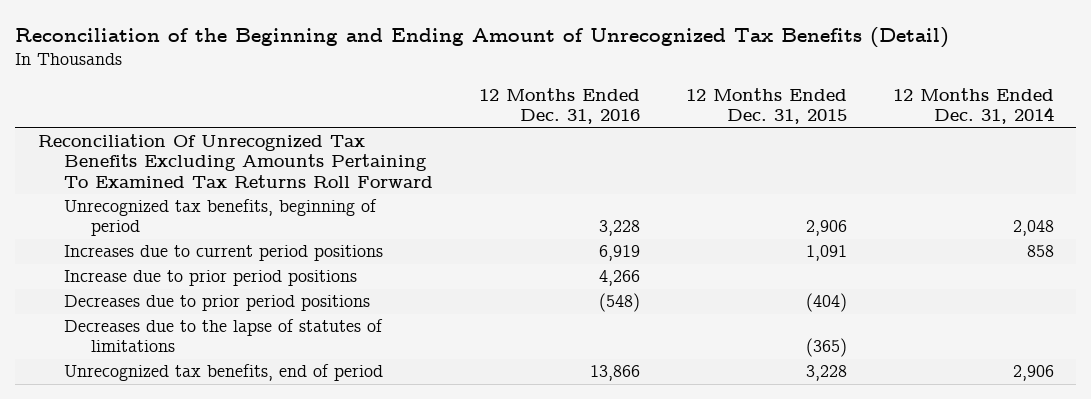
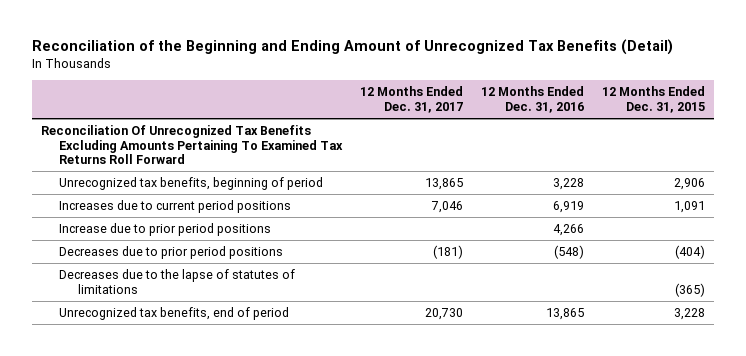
[892,88,1054,125] 12 Months Ended Dec. 31, 2014 -> none
none -> [360,86,464,113] 12 Months Ended Dec. 31, 2017
[590,365,641,382] 13,866 -> [546,308,585,321] 13,865

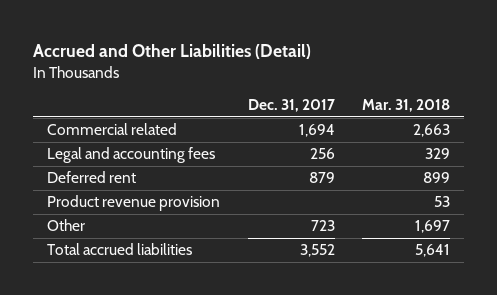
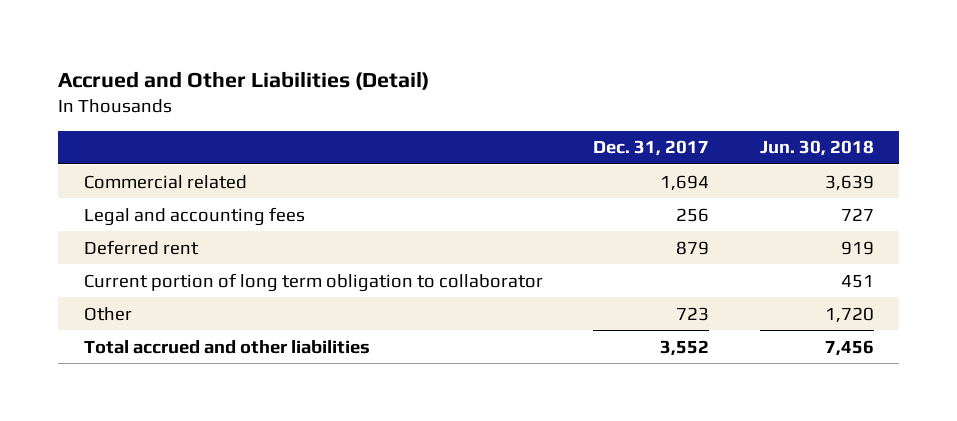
[362,99,451,113] Mar. 31, 2018 -> none
none -> [759,140,874,157] Jun. 30, 2018
[46,195,220,212] Product revenue provision -> none
none -> [83,272,543,292] Current portion of long term obligation to collaborator
[46,243,192,256] Total accrued liabilities -> [83,339,370,354] Total accrued and other liabilities

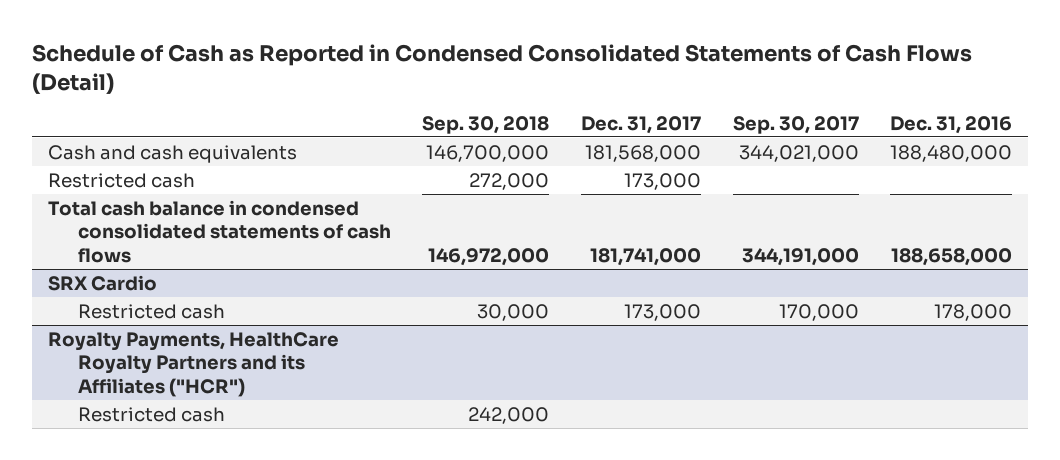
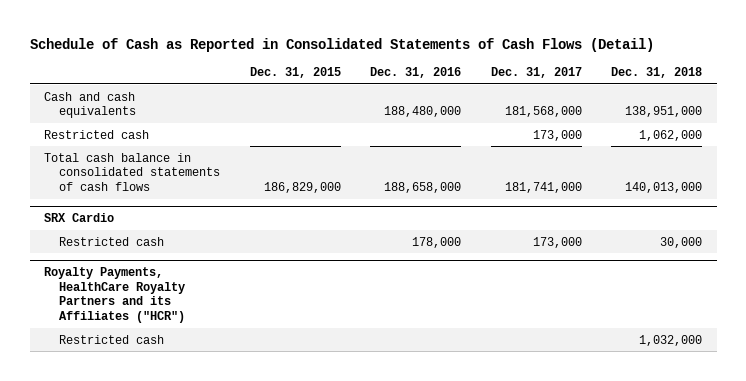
[32,44,973,95] Schedule of Cash as Reported in Condensed Consolidated Statements of Cash Flows (Detail) -> [29,37,654,52] Schedule of Cash as Reported in Consolidated Statements of Cash Flows (Detail)
[422,115,550,134] Sep. 30, 2018 -> none
[732,115,859,134] Sep. 30, 2017 -> none
none -> [249,67,341,79] Dec. 31, 2015
none -> [611,67,703,79] Dec. 31, 2018
[47,199,391,263] Total cash balance in condensed consolidated statements of cash flows -> [44,152,221,192] Total cash balance in consolidated statements of cash flows

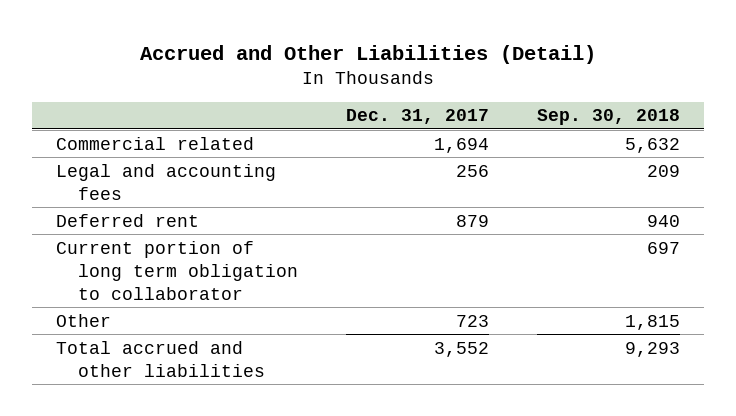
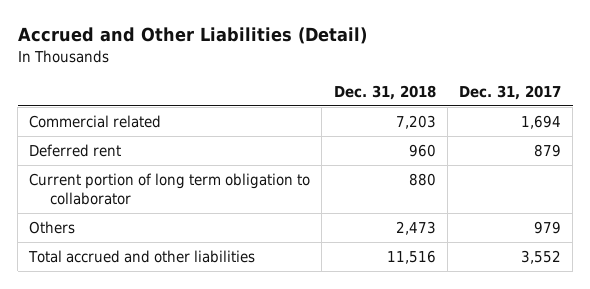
[537,109,681,126] Sep. 30, 2018 -> none
none -> [333,84,436,100] Dec. 31, 2018
[55,163,276,200] Legal and accounting fees -> none
[55,313,111,327] Other -> [29,220,76,234] Others
[456,314,490,327] 723 -> [534,220,562,234] 979

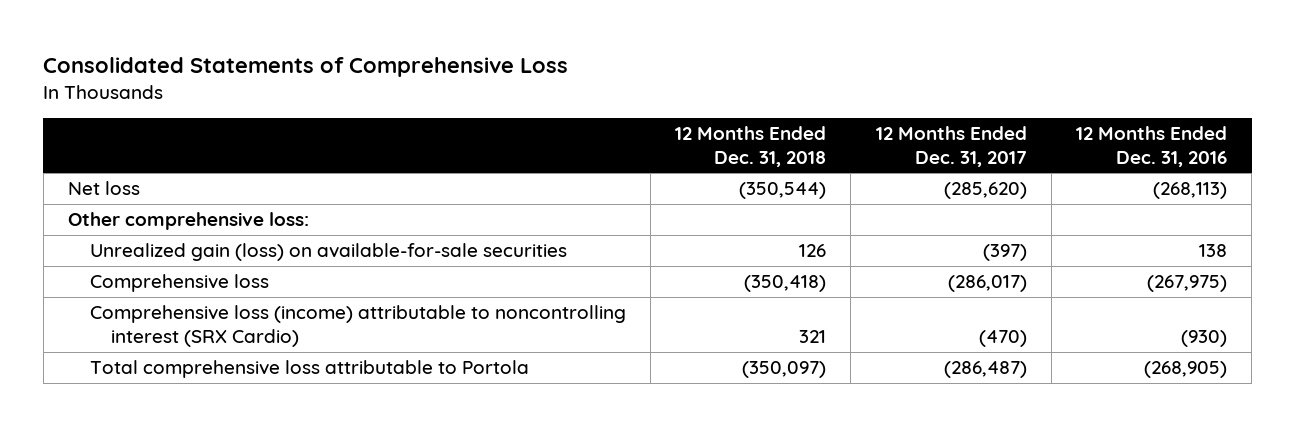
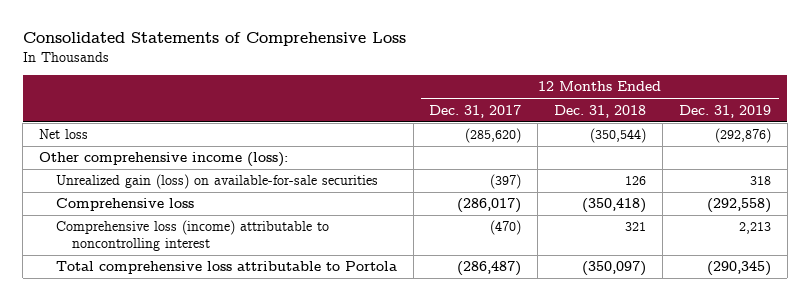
[1076,126,1228,167] 12 Months Ended Dec. 31, 2016 -> none
none -> [678,104,771,118] Dec. 31, 2019
[67,212,309,231] Other comprehensive loss: -> [38,152,288,168] Other comprehensive income (loss):
[89,305,626,347] Comprehensive loss (income) attributable to noncontrolling interest (SRX Cardio) -> [55,220,329,252] Comprehensive loss (income) attributable to noncontrolling interest

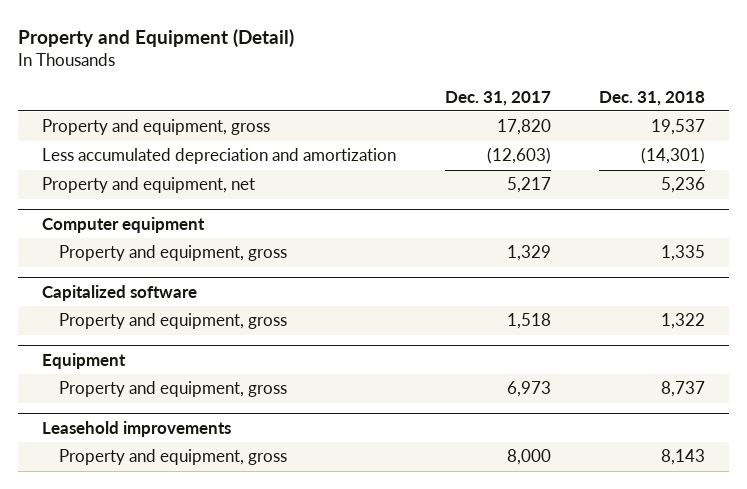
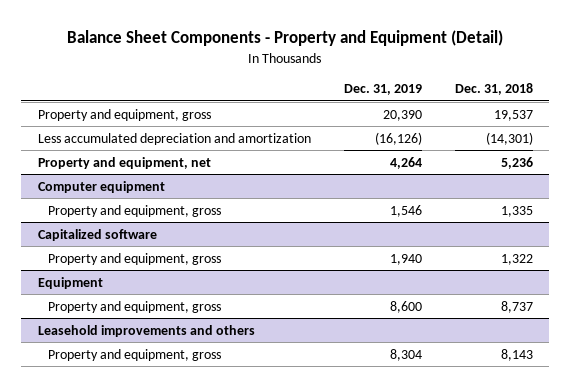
[17,28,294,47] Property and Equipment (Detail) -> [67,30,504,47] Balance Sheet Components - Property and Equipment (Detail)
[444,90,551,106] Dec. 31, 2017 -> none
none -> [343,84,422,96] Dec. 31, 2019
[42,420,232,437] Leasehold improvements -> [37,324,255,337] Leasehold improvements and others

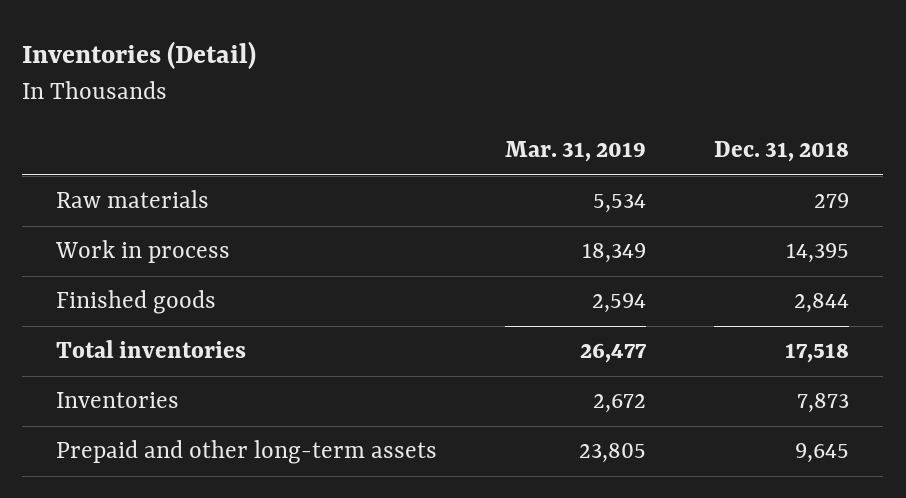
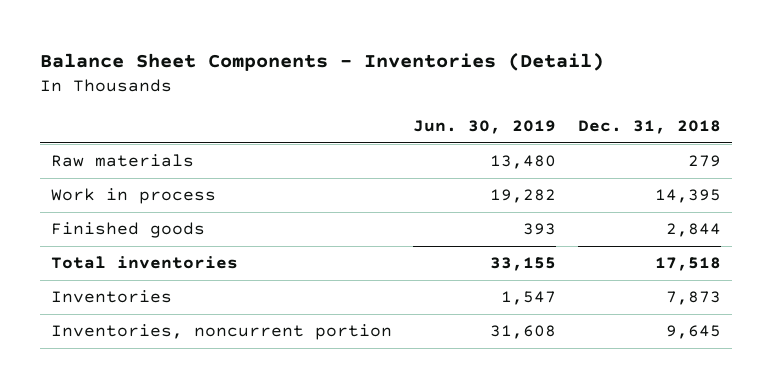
[22,41,257,70] Inventories (Detail) -> [39,53,604,72] Balance Sheet Components - Inventories (Detail)
[505,141,647,163] Mar. 31, 2019 -> none
none -> [413,120,557,135] Jun. 30, 2019
[56,440,438,465] Prepaid and other long-term assets -> [50,324,392,341] Inventories, noncurrent portion

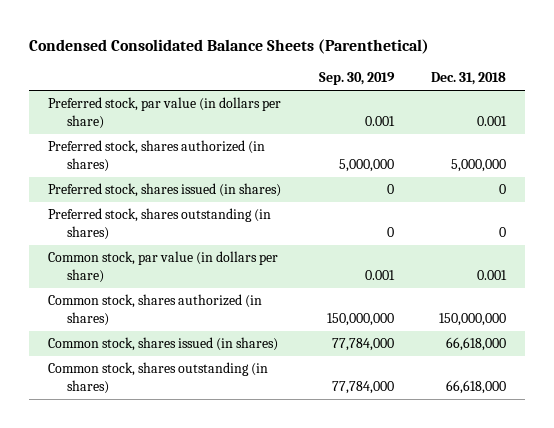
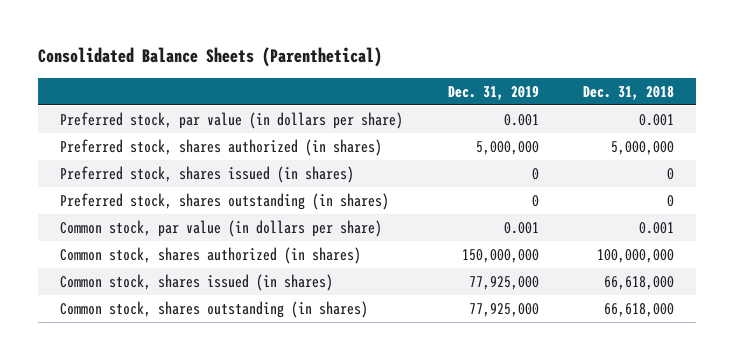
[29,38,430,54] Condensed Consolidated Balance Sheets (Parenthetical) -> [38,47,383,68] Consolidated Balance Sheets (Parenthetical)
[318,72,395,86] Sep. 30, 2019 -> none
none -> [447,85,539,100] Dec. 31, 2019
[439,313,507,327] 150,000,000 -> [597,249,675,264] 100,000,000

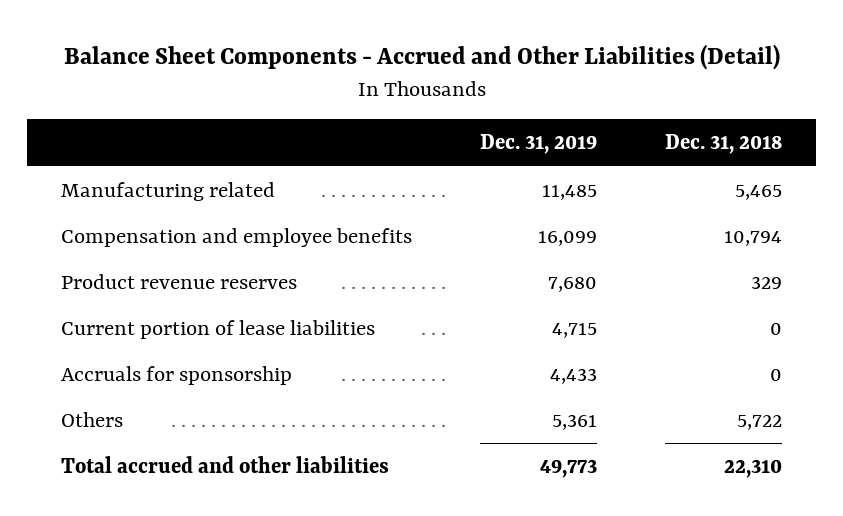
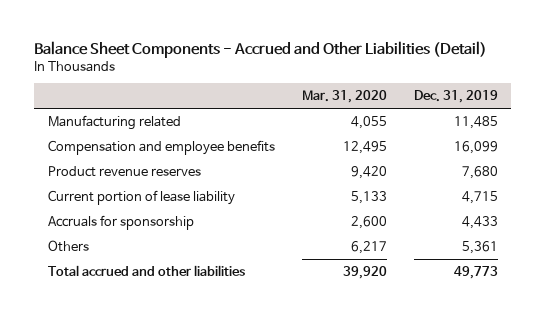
[665,134,783,155] Dec. 31, 2018 -> none
none -> [301,90,387,104] Mar. 31, 2020
[61,319,376,339] Current portion of lease liabilities -> [47,189,235,205] Current portion of lease liability

